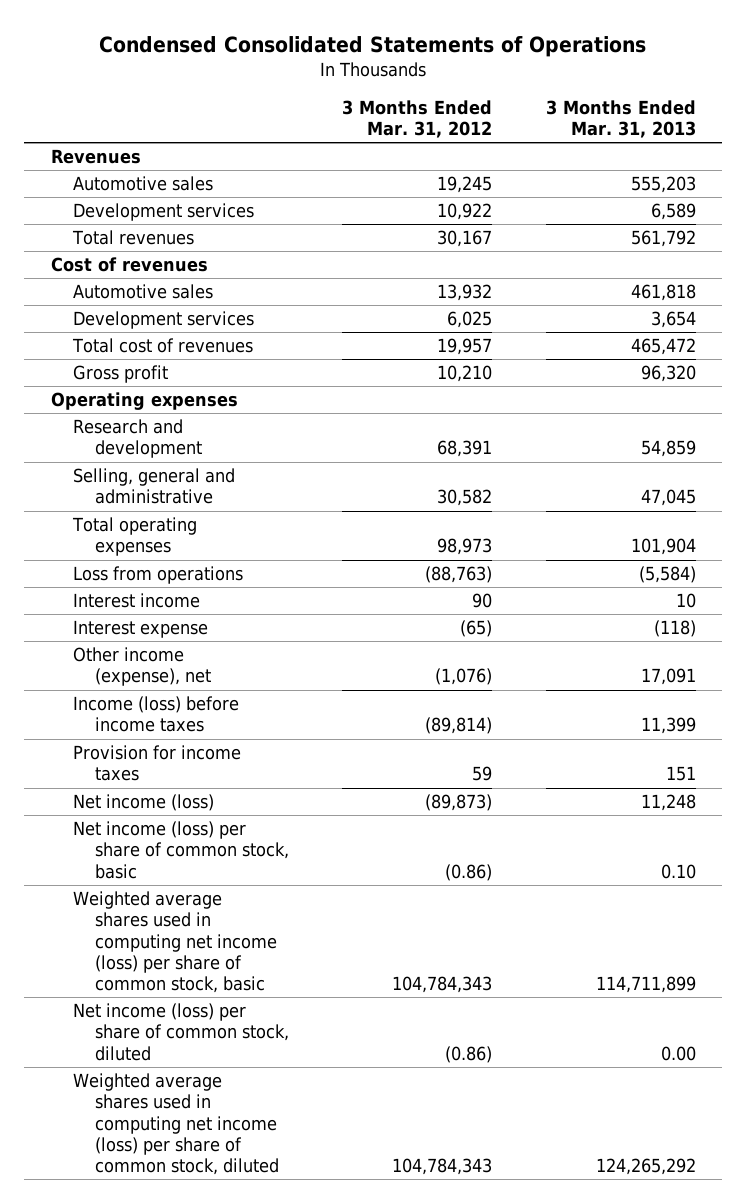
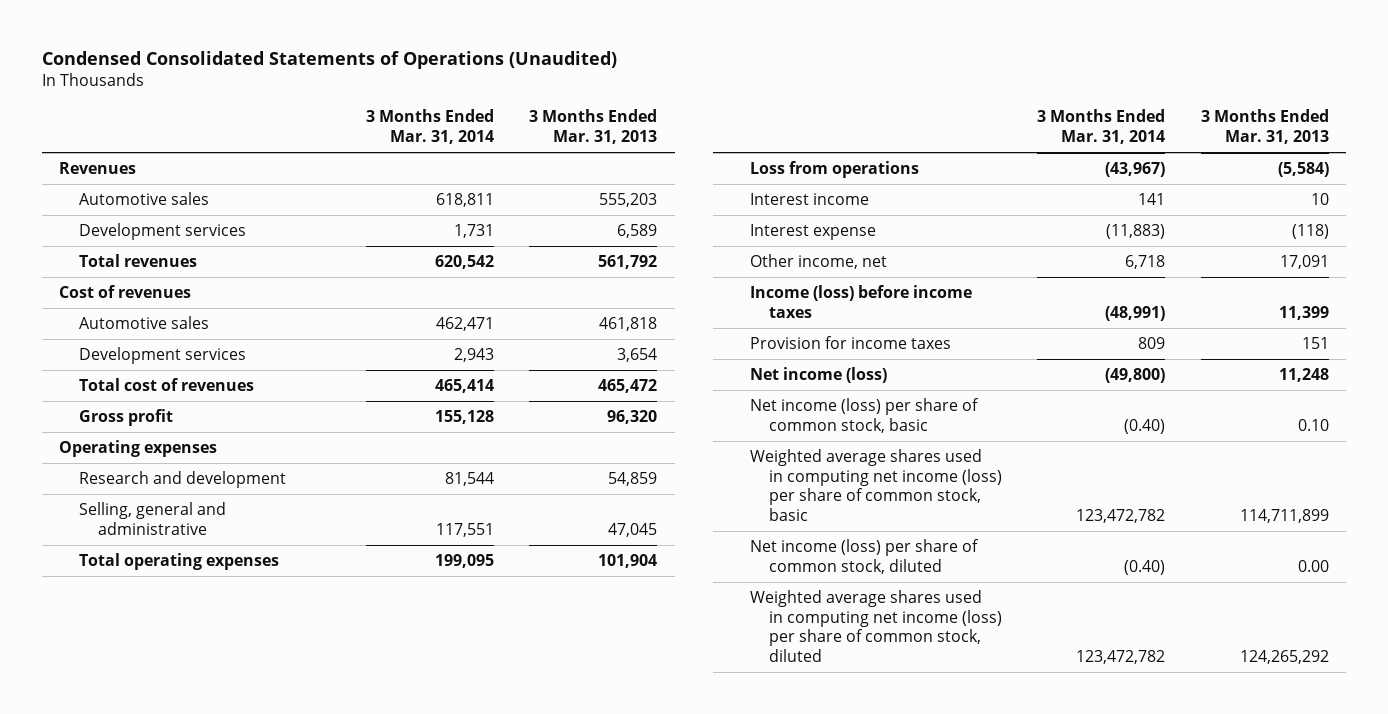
[99,35,647,57] Condensed Consolidated Statements of Operations -> [41,51,617,70] Condensed Consolidated Statements of Operations (Unaudited)
[342,99,493,139] 3 Months Ended Mar. 31, 2012 -> none
none -> [366,109,495,144] 3 Months Ended Mar. 31, 2014
[72,647,211,687] Other income (expense), net -> [749,253,887,269] Other income, net

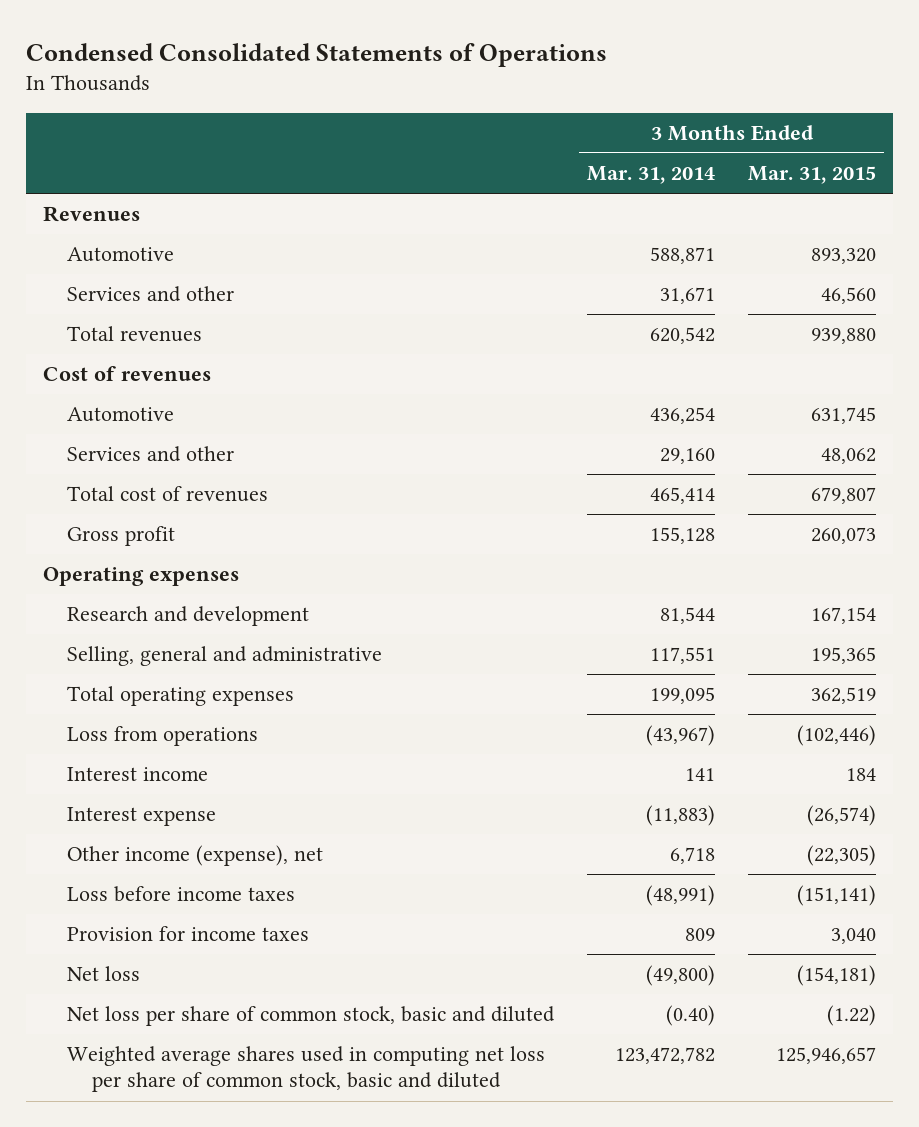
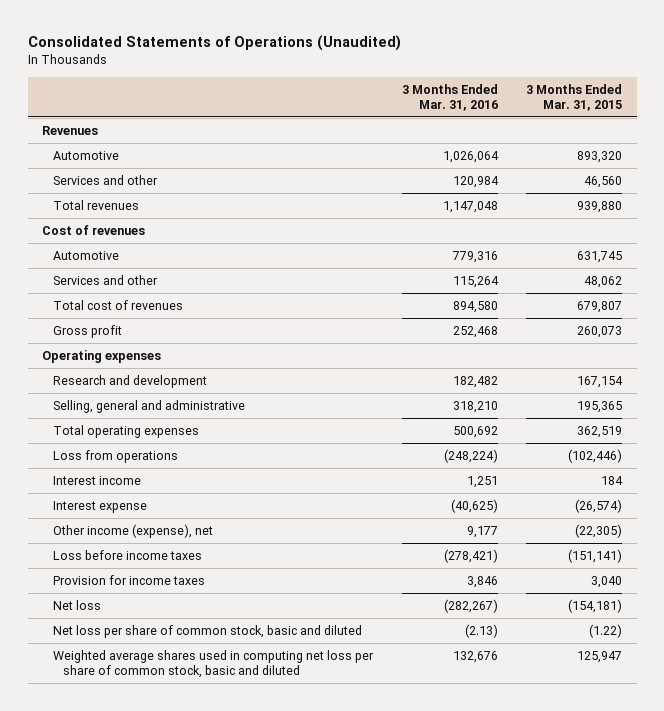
[26,42,608,67] Condensed Consolidated Statements of Operations -> [27,35,401,52] Consolidated Statements of Operations (Unaudited)
[587,166,716,185] Mar. 31, 2014 -> none
none -> [401,84,498,111] 3 Months Ended Mar. 31, 2016
[776,1047,877,1065] 125,946,657 -> [577,650,623,663] 125,947

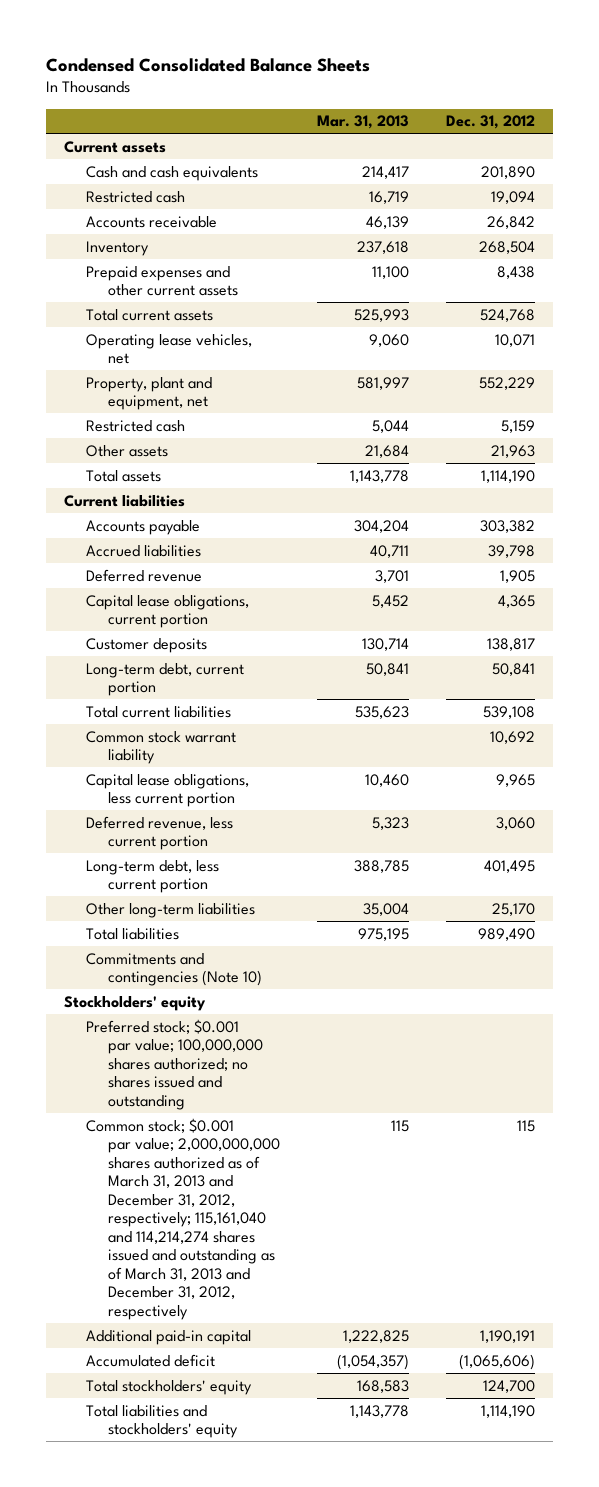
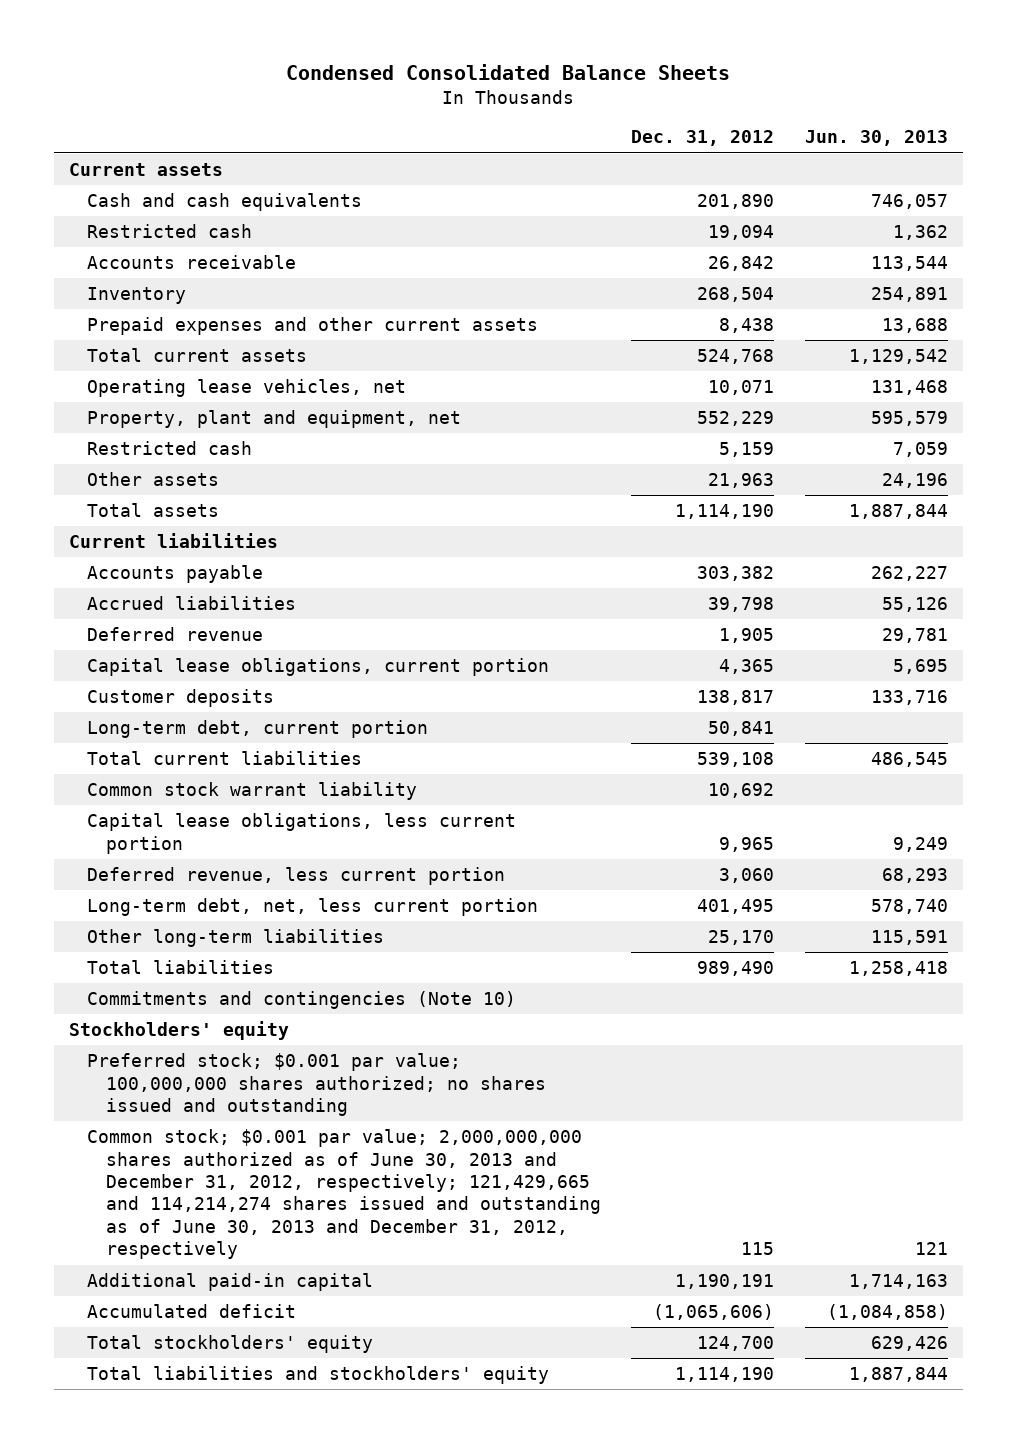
[317,115,410,130] Mar. 31, 2013 -> none
none -> [804,130,948,147] Jun. 30, 2013
[86,859,220,894] Long-term debt, less current portion -> [87,898,539,917] Long-term debt, net, less current portion
[86,1117,281,1320] Common stock; $0.001 par value; 2,000,000,000 shares authorized as of March 31, 2013 and December 31, 2012, respectively; 115,161,040 and 114,214,274 shares issued and outstanding as of March 31, 2013 and December 31, 2012, respectively -> [87,1129,602,1260] Common stock; $0.001 par value; 2,000,000,000 shares authorized as of June 30, 2013 and December 31, 2012, respectively; 121,429,665 and 114,214,274 shares issued and outstanding as of June 30, 2013 and December 31, 2012, respectively

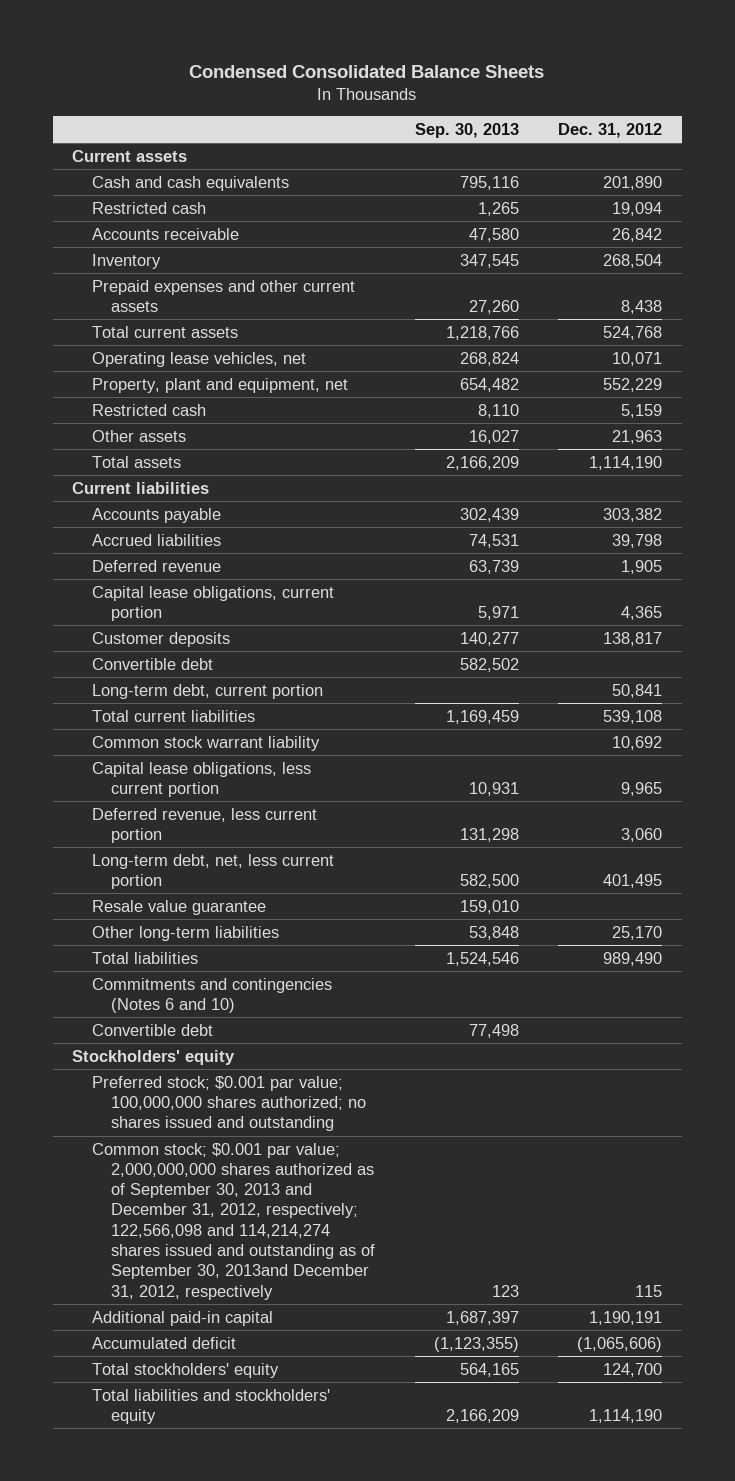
[804,130,948,147] Jun. 30, 2013 -> none
none -> [414,122,519,138] Sep. 30, 2013
none -> [91,657,213,670] Convertible debt
none -> [91,899,266,915] Resale value guarantee
[87,991,517,1010] Commitments and contingencies (Note 10) -> [91,977,332,1013] Commitments and contingencies (Notes 6 and 10)
none -> [91,1023,213,1036] Convertible debt
[87,1129,602,1260] Common stock; $0.001 par value; 2,000,000,000 shares authorized as of June 30, 2013 and December 31, 2012, respectively; 121,429,665 and 114,214,274 shares issued and outstanding as of June 30, 2013 and December 31, 2012, respectively -> [91,1142,376,1300] Common stock; $0.001 par value; 2,000,000,000 shares authorized as of September 30, 2013 and December 31, 2012, respectively; 122,566,098 and 114,214,274 shares issued and outstanding as of September 30, 2013and December 31, 2012, respectively

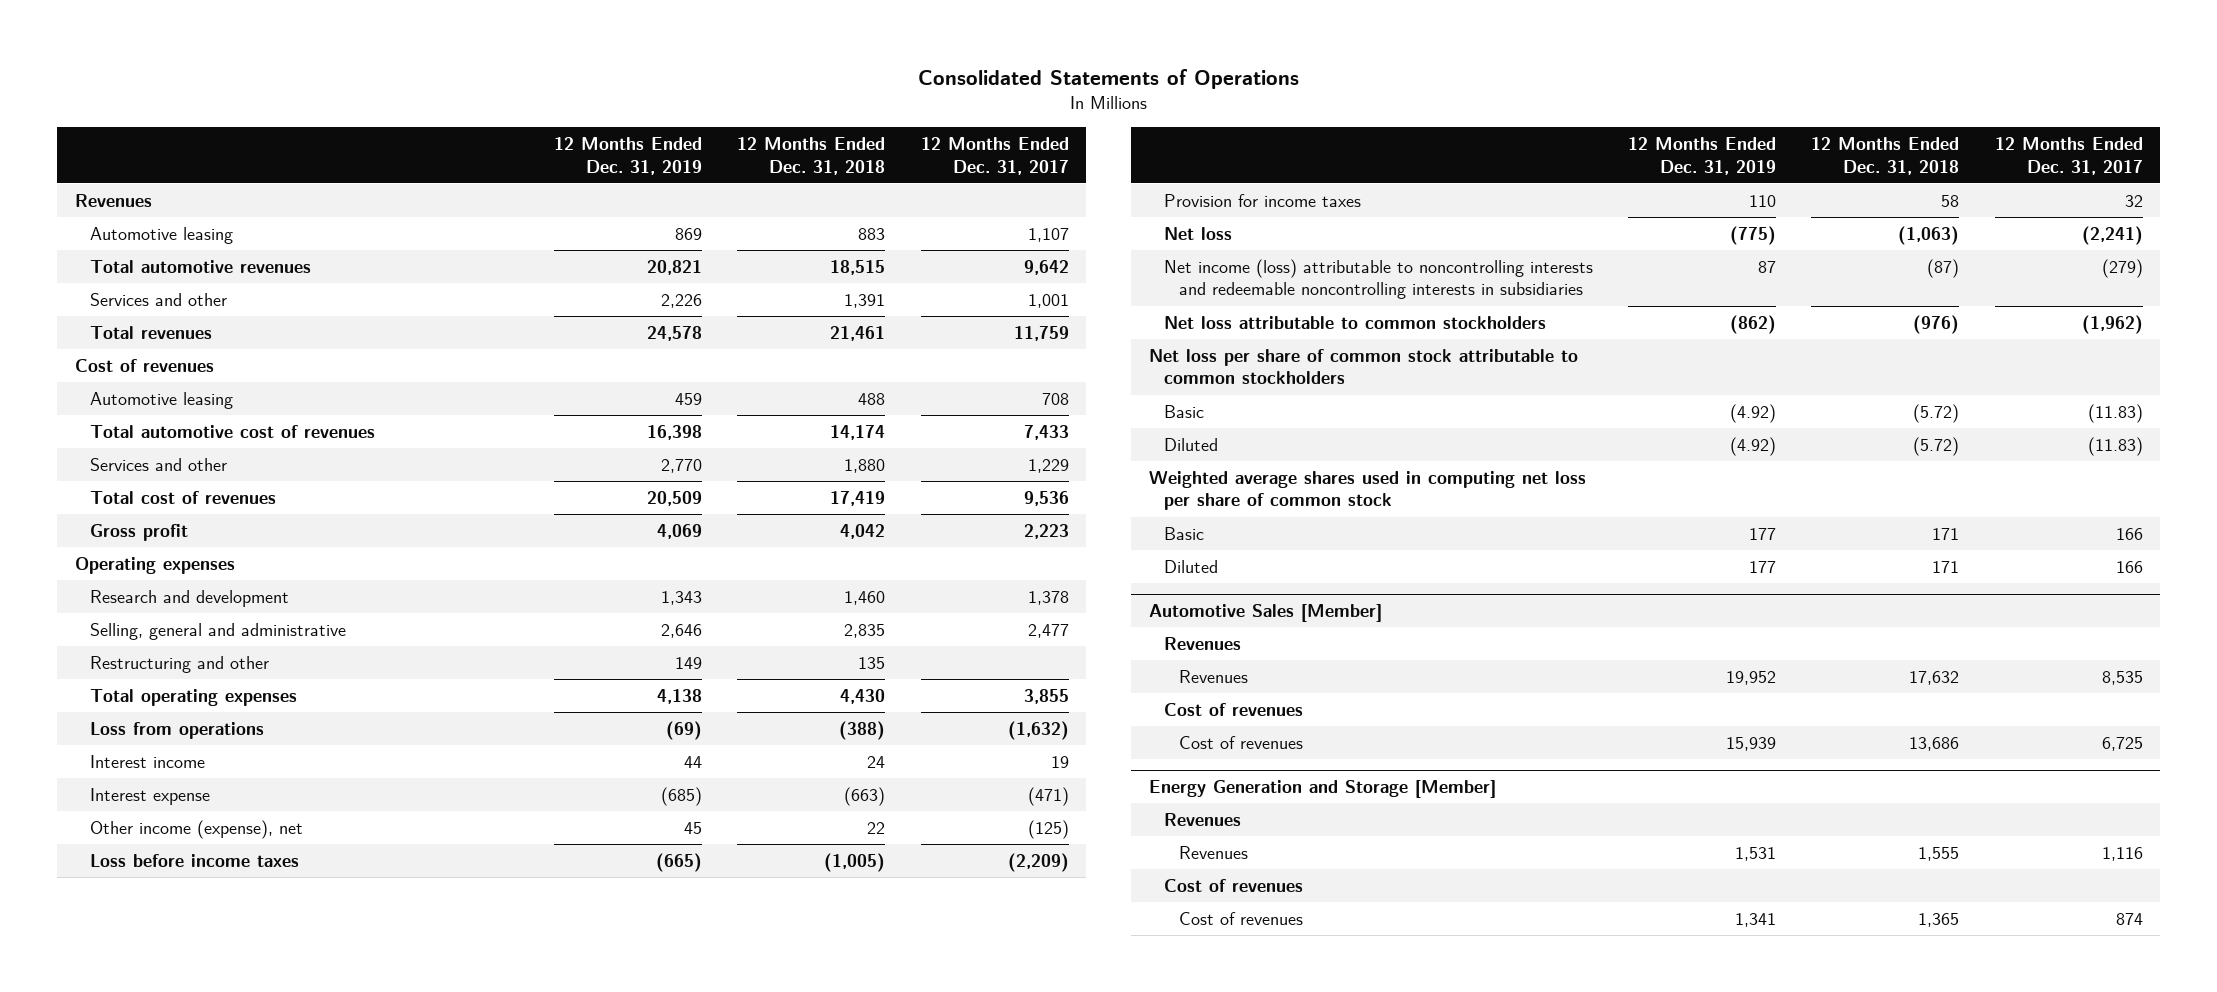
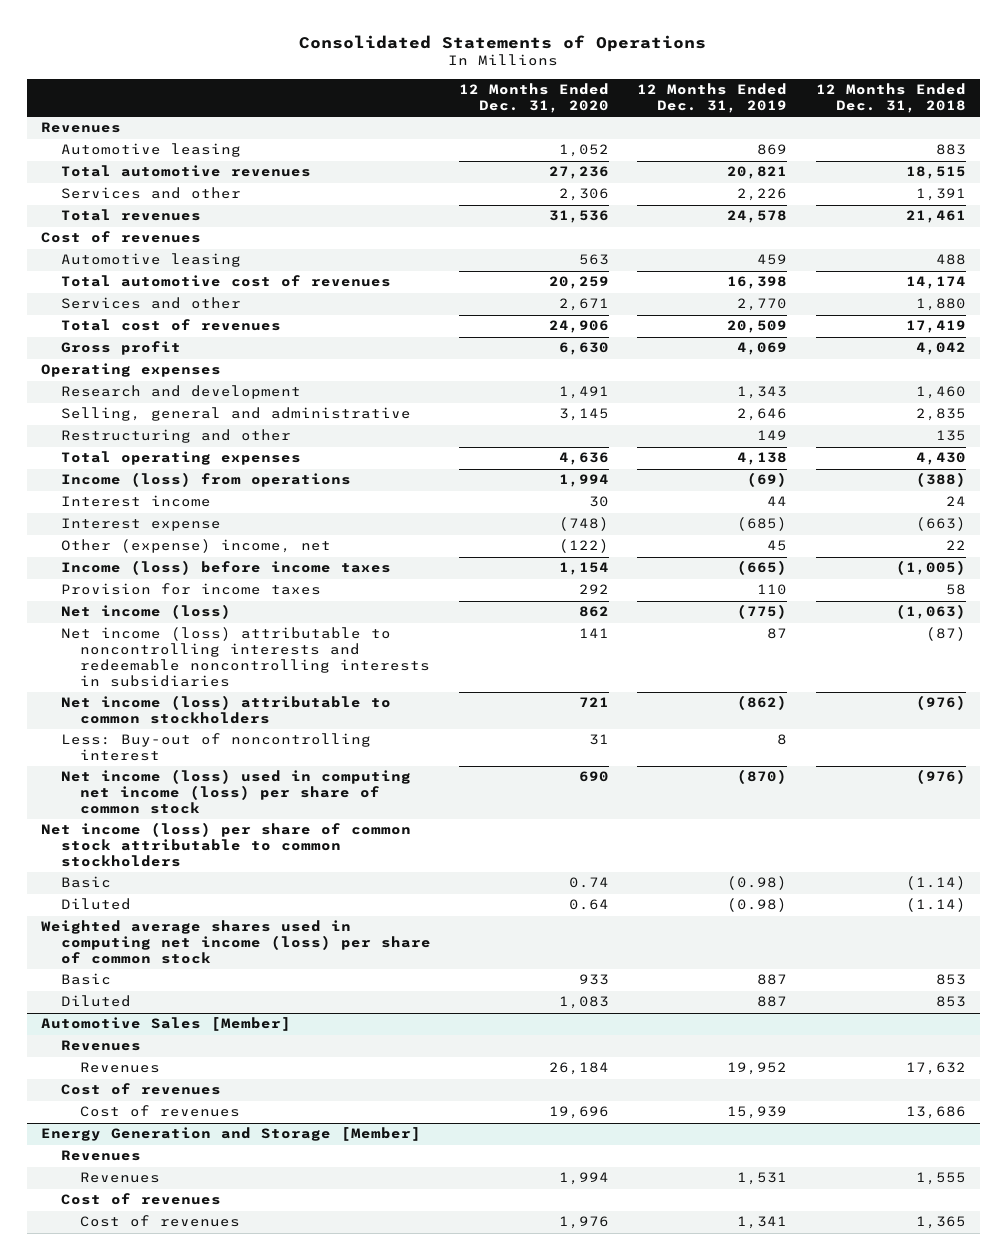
[920,137,1069,175] 12 Months Ended Dec. 31, 2017 -> none
none -> [459,83,610,113] 12 Months Ended Dec. 31, 2020
[89,721,264,739] Loss from operations -> [60,472,351,488] Income (loss) from operations
[89,819,303,839] Other income (expense), net -> [60,539,331,554] Other (expense) income, net
[89,853,299,867] Loss before income taxes -> [60,560,391,576] Income (loss) before income taxes
[1163,226,1232,240] Net loss -> [60,604,231,620] Net income (loss)
[1163,315,1546,329] Net loss attributable to common stockholders -> [60,695,391,725] Net income (loss) attributable to common stockholders
none -> [60,733,371,762] Less: Buy-out of noncontrolling interest
none -> [60,769,411,814] Net income (loss) used in computing net income (loss) per share of common stock
[1148,348,1578,385] Net loss per share of common stock attributable to common stockholders -> [41,822,412,867] Net income (loss) per share of common stock attributable to common stockholders
[1729,403,1776,423] (4.92) -> [727,876,788,891] (0.98)
[1913,403,1960,423] (5.72) -> [905,876,966,891] (1.14)
[1729,436,1776,456] (4.92) -> [727,898,788,913] (0.98)
[1913,436,1960,456] (5.72) -> [905,898,966,913] (1.14)
[1148,470,1586,511] Weighted average shares used in computing net loss per share of common stock -> [41,920,431,964] Weighted average shares used in computing net income (loss) per share of common stock
[1748,527,1776,540] 177 -> [757,974,788,986] 887
[1932,527,1960,540] 171 -> [935,974,966,986] 853
[1748,560,1776,573] 177 -> [757,996,788,1008] 887
[1932,560,1960,573] 171 -> [935,996,966,1008] 853

